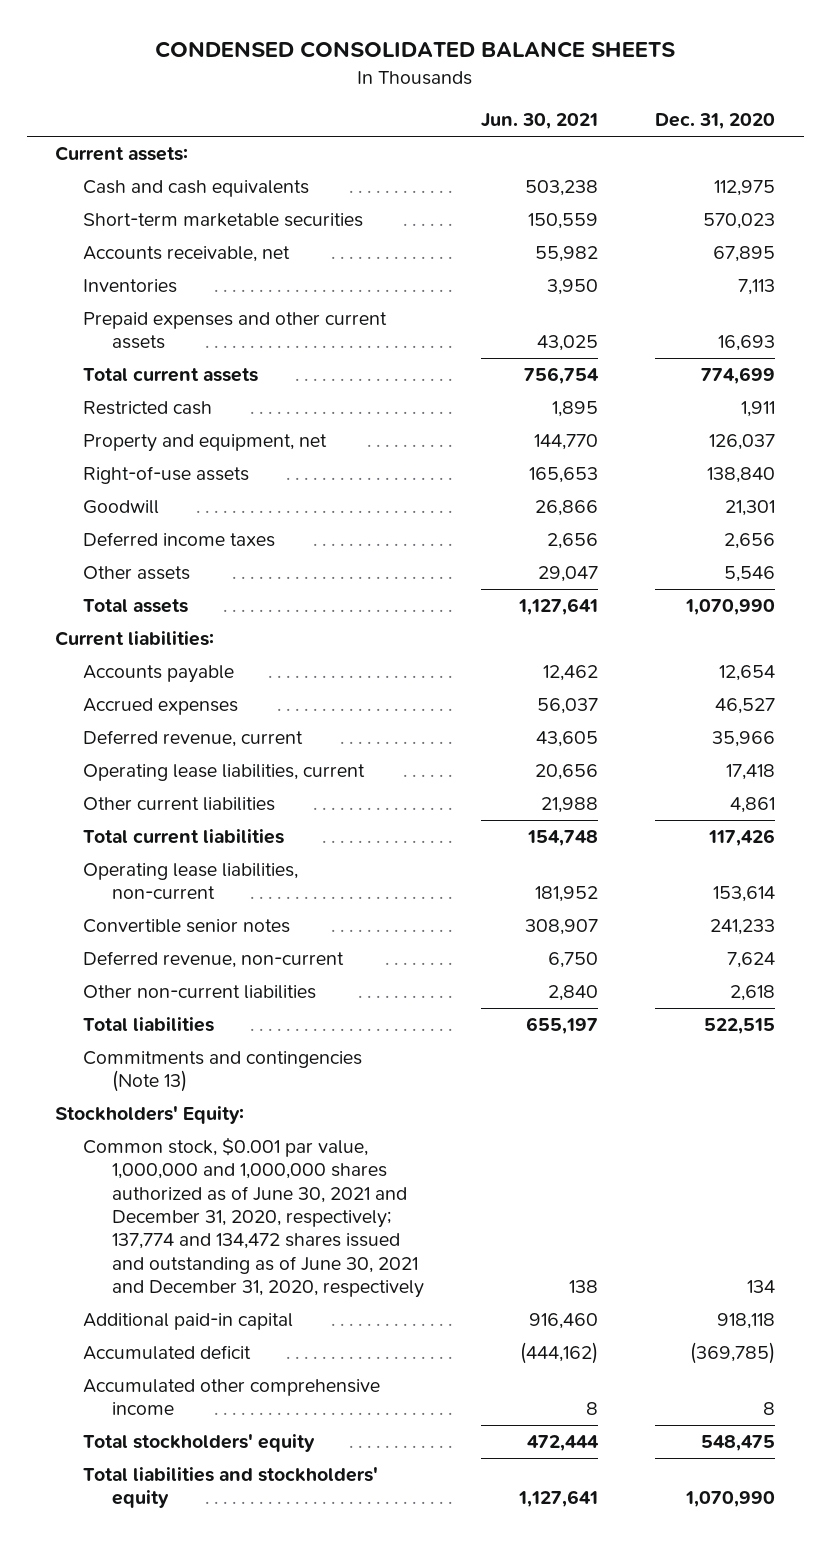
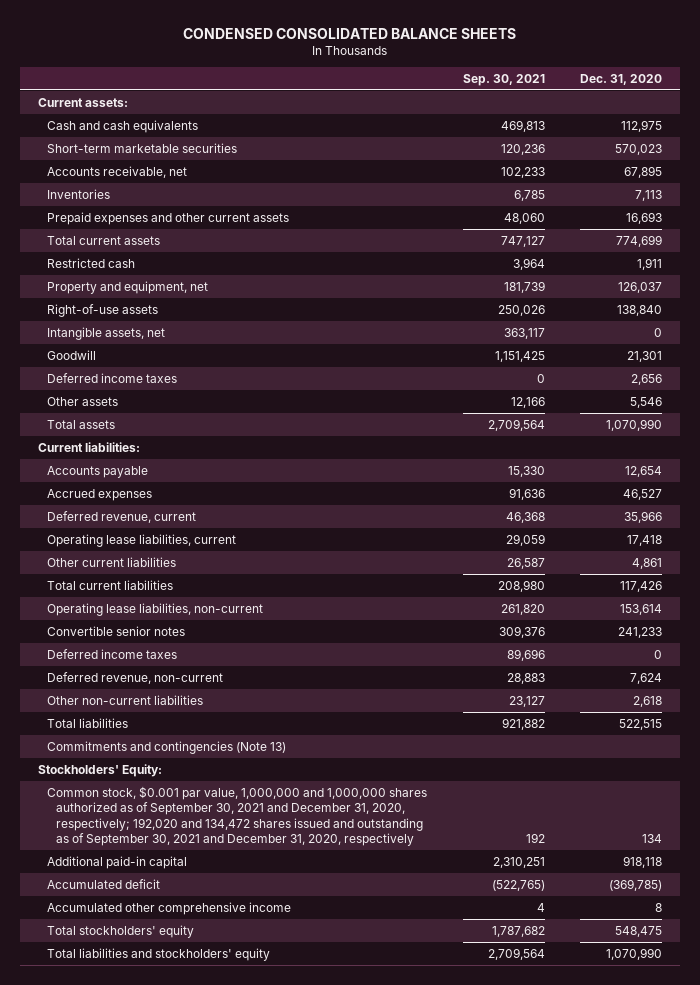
[481,113,599,130] Jun. 30, 2021 -> none
none -> [462,73,545,86] Sep. 30, 2021
none -> [46,326,165,340] Intangible assets, net
none -> [46,648,177,659] Deferred income taxes
[83,1137,424,1299] Common stock, $0.001 par value, 1,000,000 and 1,000,000 shares authorized as of June 30, 2021 and December 31, 2020, respectively; 137,774 and 134,472 shares issued and outstanding as of June 30, 2021 and December 31, 2020, respectively -> [46,785,427,847] Common stock, $0.001 par value, 1,000,000 and 1,000,000 shares authorized as of September 30, 2021 and December 31, 2020, respectively; 192,020 and 134,472 shares issued and outstanding as of September 30, 2021 and December 31, 2020, respectively

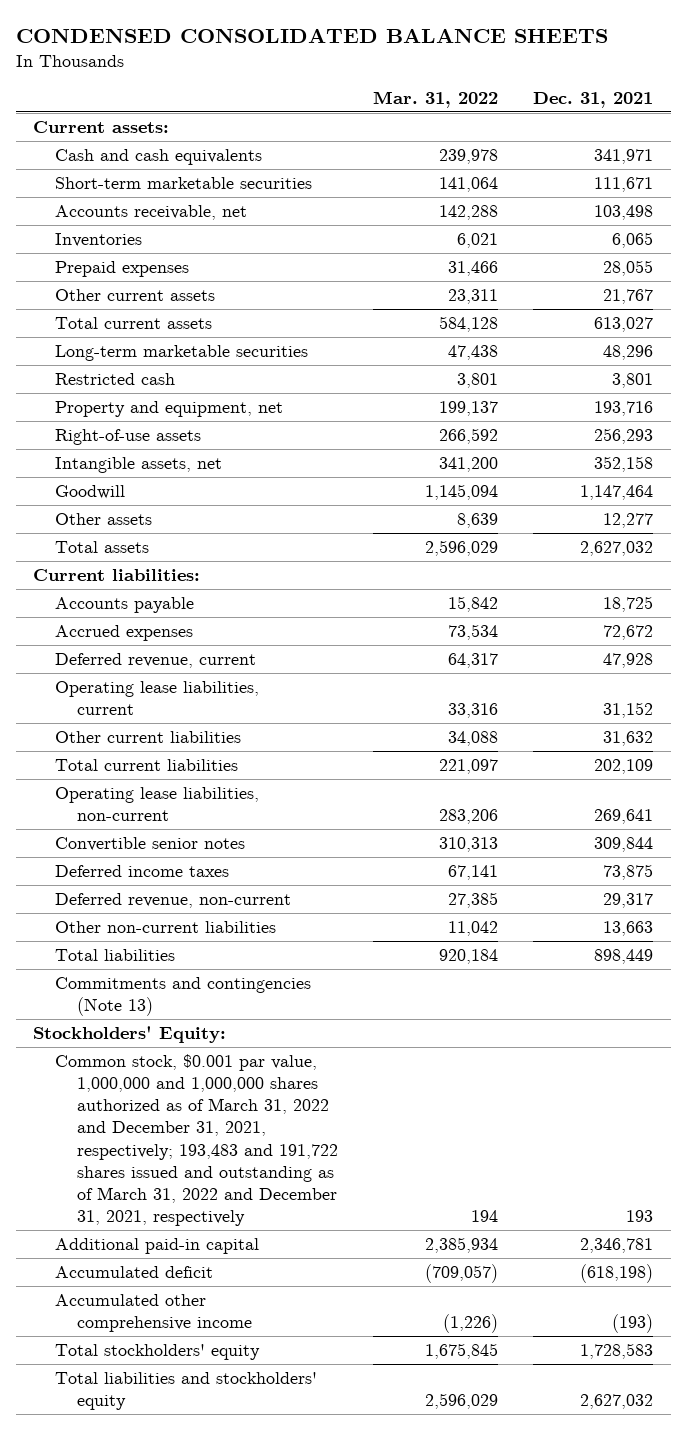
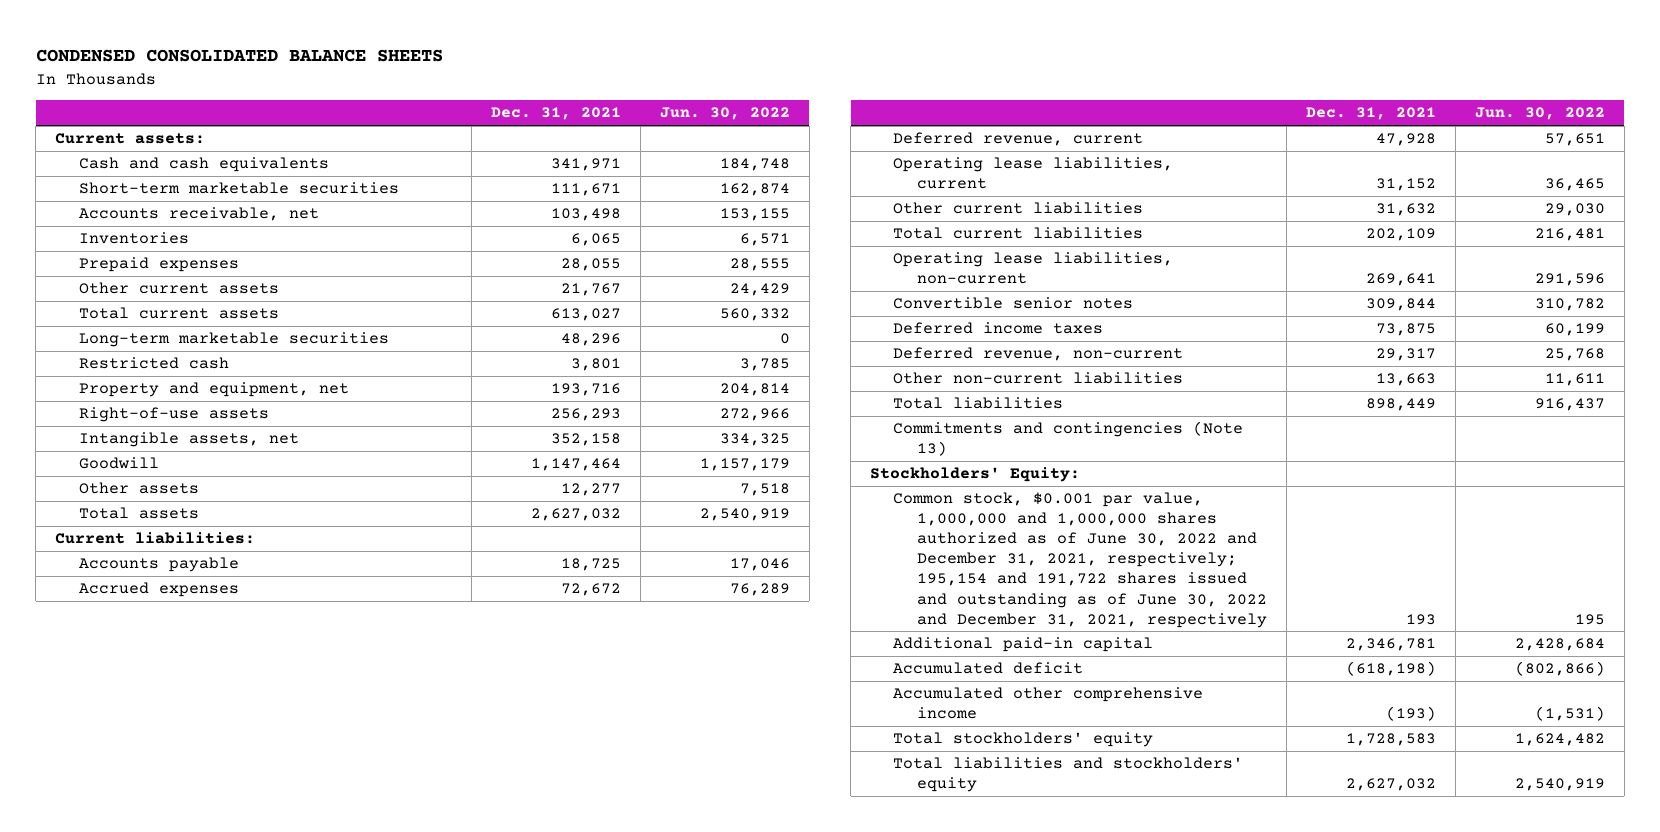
[373,91,499,109] Mar. 31, 2022 -> none
none -> [659,107,790,121] Jun. 30, 2022
[54,1053,338,1227] Common stock, $0.001 par value, 1,000,000 and 1,000,000 shares authorized as of March 31, 2022 and December 31, 2021, respectively; 193,483 and 191,722 shares issued and outstanding as of March 31, 2022 and December 31, 2021, respectively -> [893,492,1267,628] Common stock, $0.001 par value, 1,000,000 and 1,000,000 shares authorized as of June 30, 2022 and December 31, 2021, respectively; 195,154 and 191,722 shares issued and outstanding as of June 30, 2022 and December 31, 2021, respectively

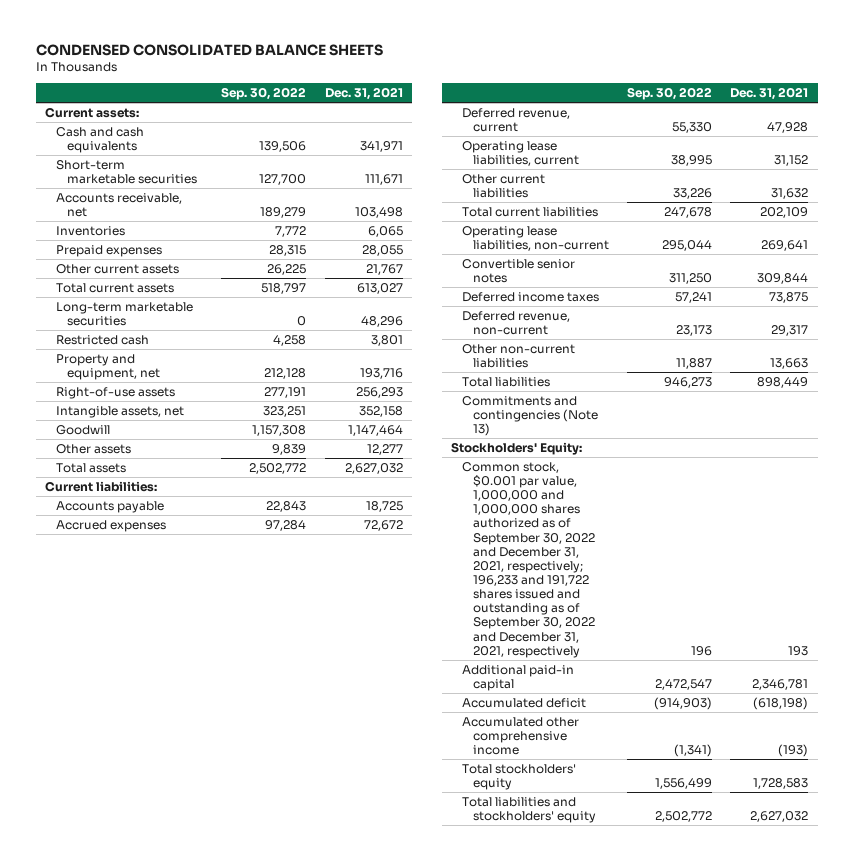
[659,107,790,121] Jun. 30, 2022 -> none
none -> [221,87,307,101] Sep. 30, 2022
[893,492,1267,628] Common stock, $0.001 par value, 1,000,000 and 1,000,000 shares authorized as of June 30, 2022 and December 31, 2021, respectively; 195,154 and 191,722 shares issued and outstanding as of June 30, 2022 and December 31, 2021, respectively -> [461,461,595,658] Common stock, $0.001 par value, 1,000,000 and 1,000,000 shares authorized as of September 30, 2022 and December 31, 2021, respectively; 196,233 and 191,722 shares issued and outstanding as of September 30, 2022 and December 31, 2021, respectively

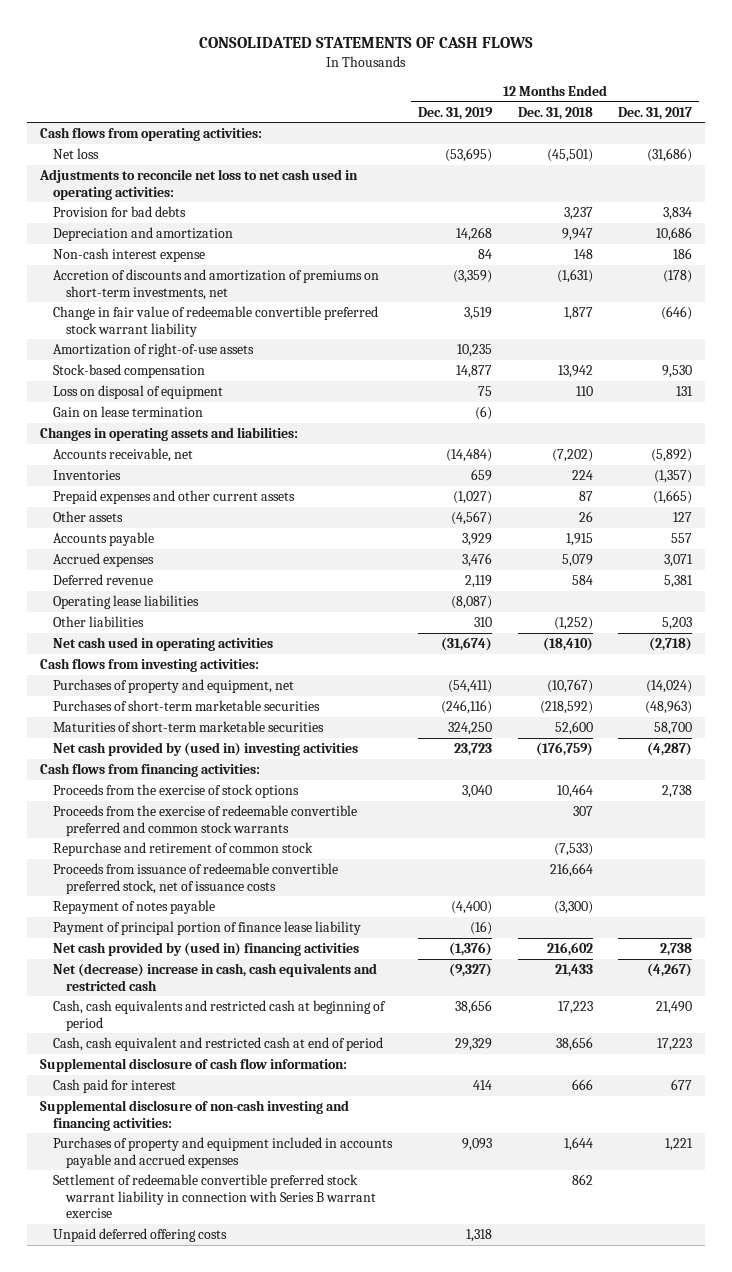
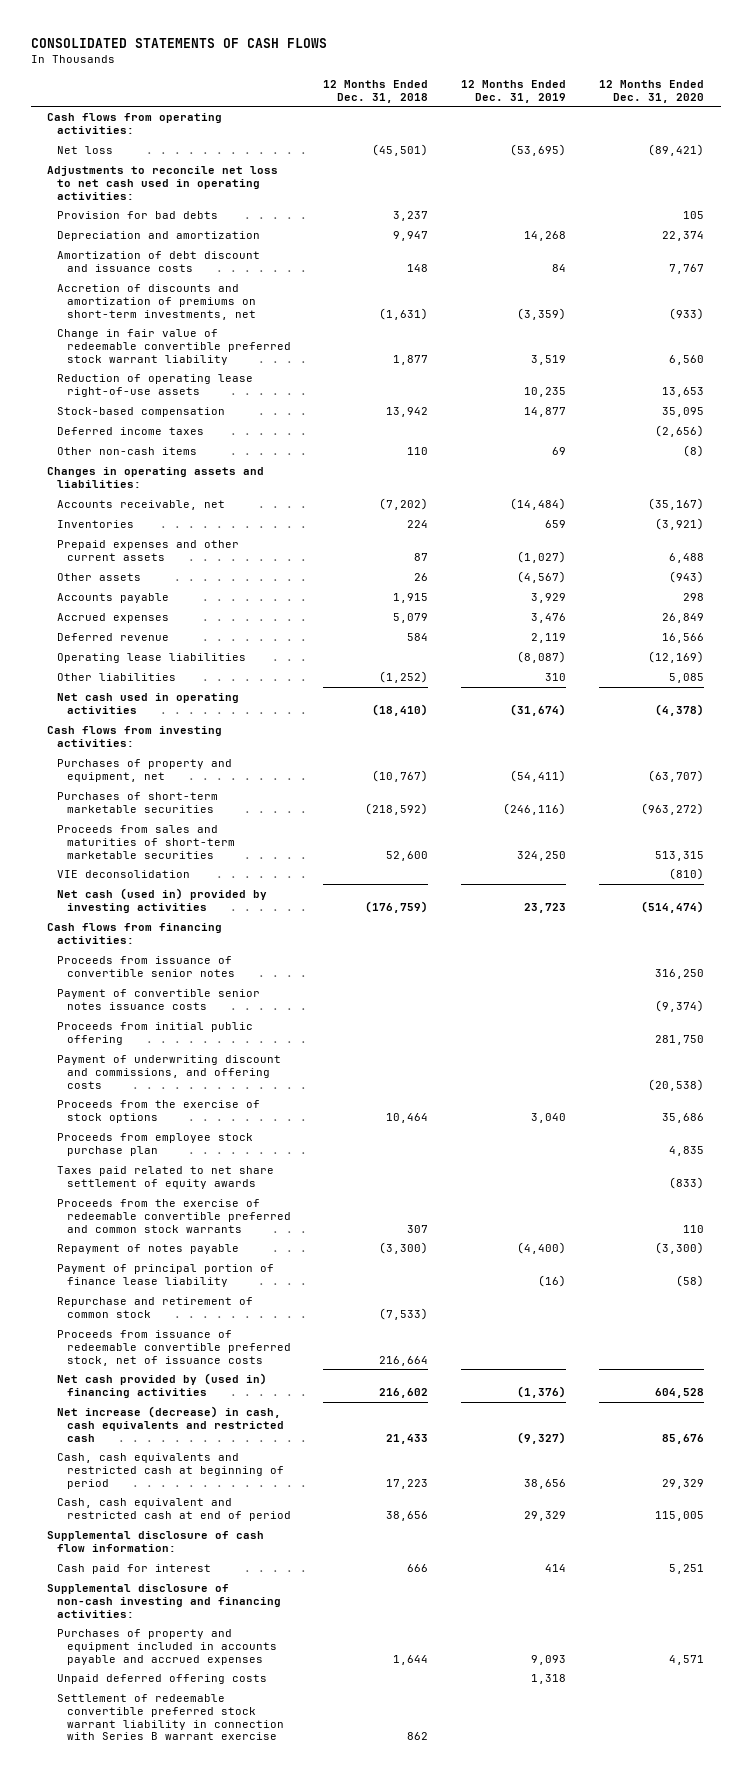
[618,106,693,120] Dec. 31, 2017 -> none
none -> [599,79,705,103] 12 Months Ended Dec. 31, 2020
[53,248,206,263] Non-cash interest expense -> [56,250,260,272] Amortization of debt discount and issuance costs
[53,343,255,358] Amortization of right-of-use assets -> [56,373,253,397] Reduction of operating lease right-of-use assets
[53,385,224,400] Loss on disposal of equipment -> none
[53,406,204,418] Gain on lease termination -> none
none -> [56,426,204,435] Deferred income taxes
none -> [56,446,197,455] Other non-cash items
[53,721,325,733] Maturities of short-term marketable securities -> [56,824,235,859] Proceeds from sales and maturities of short-term marketable securities
none -> [56,869,190,878] VIE deconsolidation
[53,742,359,757] Net cash provided by (used in) investing activities -> [56,887,267,913] Net cash (used in) provided by investing activities
none -> [56,955,235,977] Proceeds from issuance of convertible senior notes
none -> [56,988,260,1010] Payment of convertible senior notes issuance costs
none -> [56,1021,253,1045] Proceeds from initial public offering
none -> [56,1054,281,1089] Payment of underwriting discount and commissions, and offering costs
none -> [56,1132,253,1156] Proceeds from employee stock purchase plan
none -> [56,1165,274,1189] Taxes paid related to net share settlement of equity awards
[53,842,314,857] Repurchase and retirement of common stock -> [56,1296,253,1318] Repurchase and retirement of common stock
[53,863,339,894] Proceeds from issuance of redeemable convertible preferred stock, net of issuance costs -> [56,1329,291,1366] Proceeds from issuance of redeemable convertible preferred stock, net of issuance costs
[53,963,378,991] Net (decrease) increase in cash, cash equivalents and restricted cash -> [56,1405,284,1442] Net increase (decrease) in cash, cash equivalents and restricted cash
[53,1174,377,1219] Settlement of redeemable convertible preferred stock warrant liability in connection with Series B warrant exercise -> [56,1693,284,1741] Settlement of redeemable convertible preferred stock warrant liability in connection with Series B warrant exercise

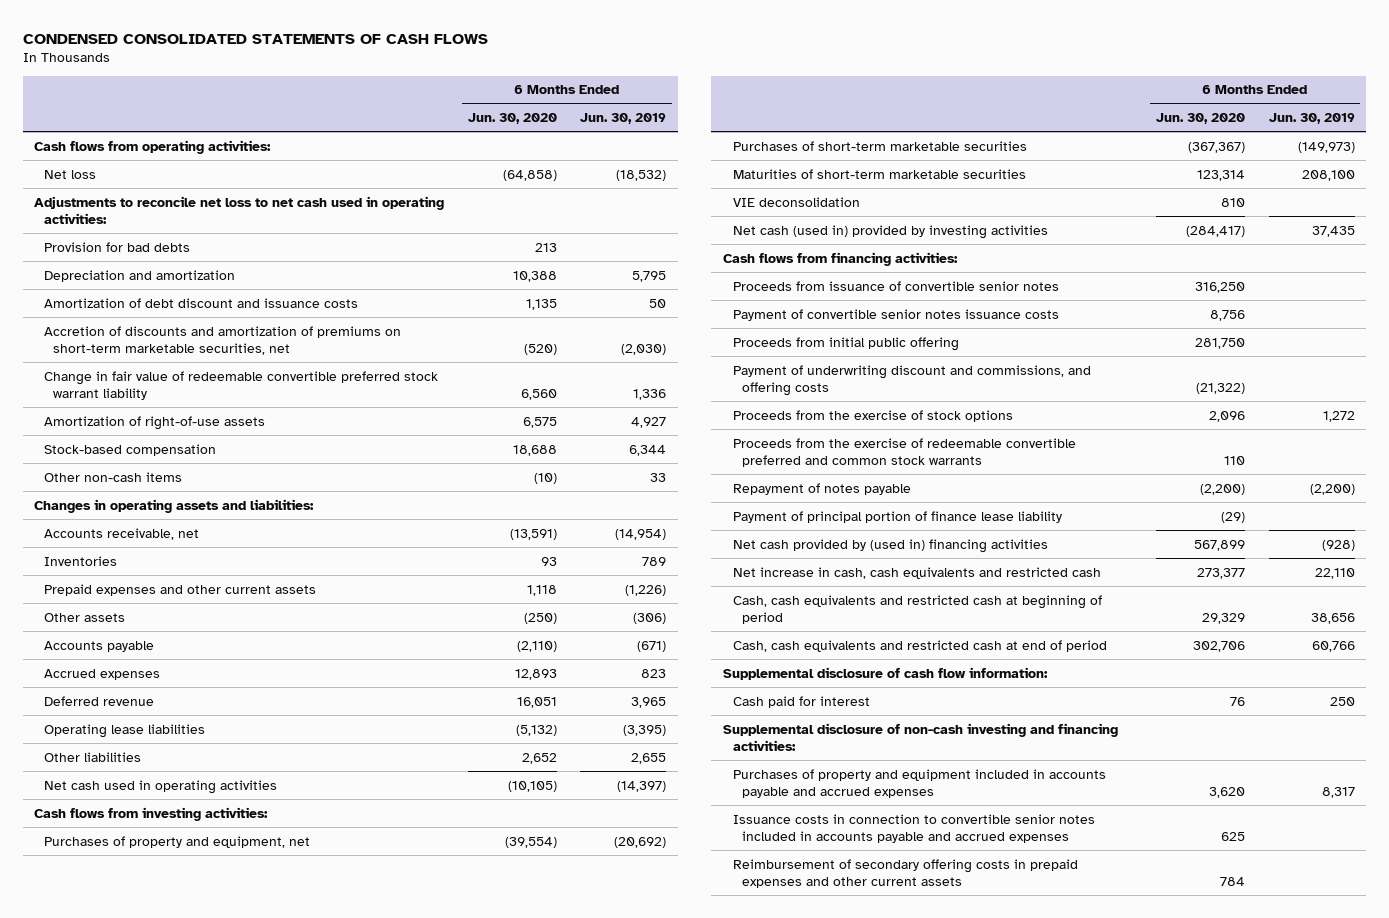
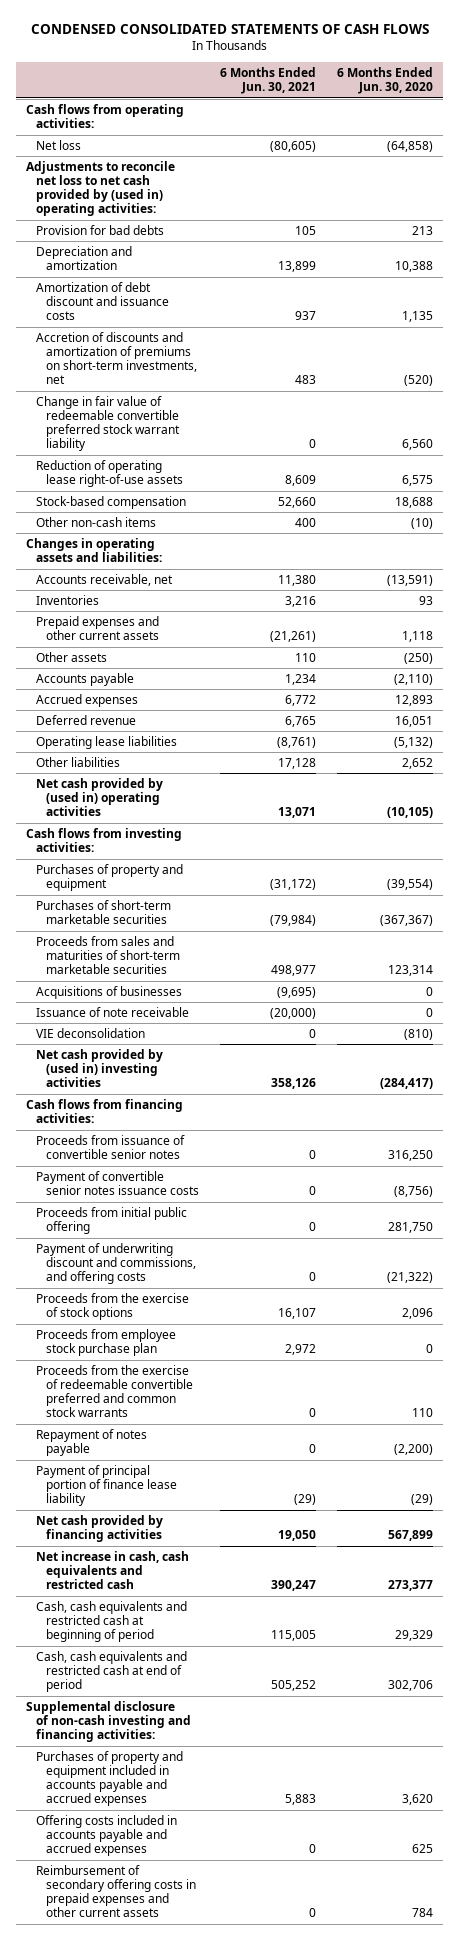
[579,113,666,125] Jun. 30, 2019 -> none
none -> [220,67,317,95] 6 Months Ended Jun. 30, 2021
[34,195,445,224] Adjustments to reconcile net loss to net cash used in operating activities: -> [26,160,176,217] Adjustments to reconcile net loss to net cash provided by (used in) operating activities:
[43,325,401,355] Accretion of discounts and amortization of premiums on short-term marketable securities, net -> [36,331,198,385] Accretion of discounts and amortization of premiums on short-term investments, net
[43,415,265,430] Amortization of right-of-use assets -> [36,459,184,488] Reduction of operating lease right-of-use assets
[43,779,277,794] Net cash used in operating activities -> [36,777,164,817] Net cash provided by (used in) operating activities
[43,835,310,848] Purchases of property and equipment, net -> [36,863,184,892] Purchases of property and equipment
[732,168,1026,179] Maturities of short-term marketable securities -> [36,935,181,975] Proceeds from sales and maturities of short-term marketable securities
none -> [36,985,183,999] Acquisitions of businesses
none -> [36,1006,190,1017] Issuance of note receivable
[1221,197,1246,207] 810 -> [403,1028,433,1040] (810)
[732,224,1048,239] Net cash (used in) provided by investing activities -> [36,1048,164,1088] Net cash provided by (used in) investing activities
[1210,309,1246,321] 8,756 -> [393,1186,433,1198] (8,756)
none -> [36,1328,177,1357] Proceeds from employee stock purchase plan
[732,538,1048,553] Net cash provided by (used in) financing activities -> [36,1514,164,1543] Net cash provided by financing activities
[723,666,1049,680] Supplemental disclosure of cash flow information: -> none
[732,695,870,708] Cash paid for interest -> none
[732,813,1095,843] Issuance costs in connection to convertible senior notes included in accounts payable and accrued expenses -> [36,1814,178,1857] Offering costs included in accounts payable and accrued expenses

